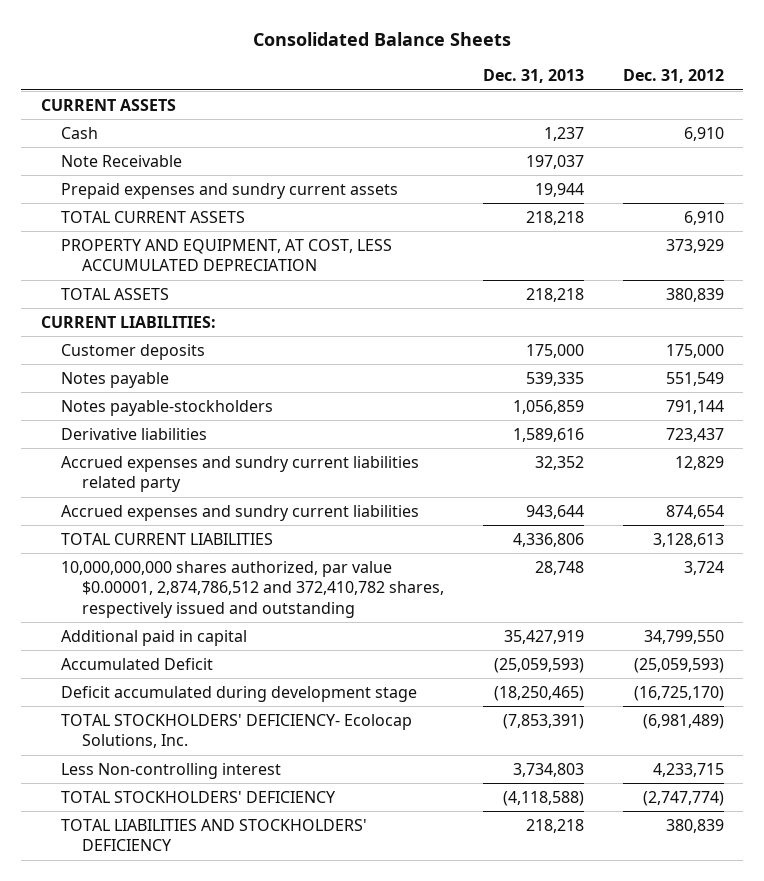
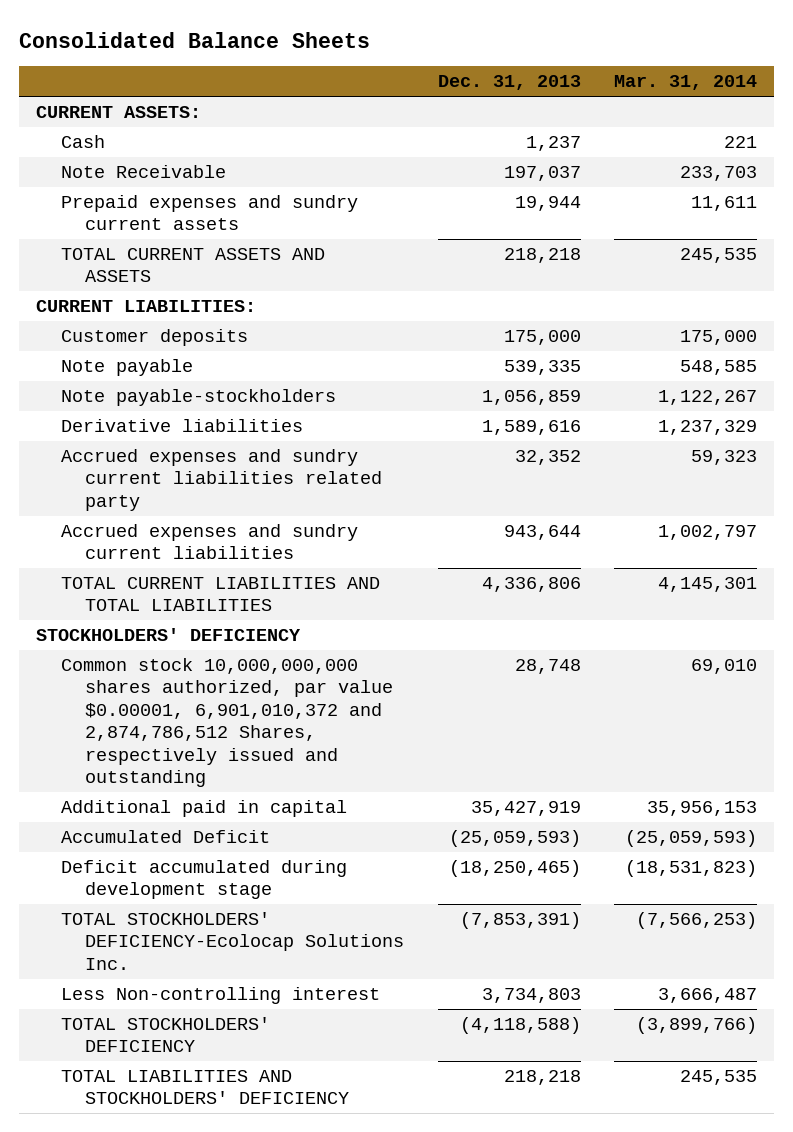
[622,69,724,84] Dec. 31, 2012 -> none
none -> [614,75,758,91] Mar. 31, 2014
[40,98,176,111] CURRENT ASSETS -> [35,106,201,119] CURRENT ASSETS:
[61,210,246,223] TOTAL CURRENT ASSETS -> none
[61,238,393,272] PROPERTY AND EQUIPMENT, AT COST, LESS ACCUMULATED DEPRECIATION -> none
[61,287,170,300] TOTAL ASSETS -> [60,248,325,283] TOTAL CURRENT ASSETS AND ASSETS
[61,371,170,388] Notes payable -> [60,359,193,377] Note payable
[61,399,274,416] Notes payable-stockholders -> [60,389,336,407] Note payable-stockholders
[61,532,274,545] TOTAL CURRENT LIABILITIES -> [60,577,380,612] TOTAL CURRENT LIABILITIES AND TOTAL LIABILITIES
none -> [35,628,301,642] STOCKHOLDERS' DEFICIENCY
[61,560,445,618] 10,000,000,000 shares authorized, par value $0.00001, 2,874,786,512 and 372,410,782 shares, respectively issued and outstanding -> [60,658,394,788] Common stock 10,000,000,000 shares authorized, par value $0.00001, 6,901,010,372 and 2,874,786,512 Shares, respectively issued and outstanding
[61,713,413,749] TOTAL STOCKHOLDERS' DEFICIENCY- Ecolocap Solutions, Inc. -> [60,912,405,970] TOTAL STOCKHOLDERS' DEFICIENCY-Ecolocap Solutions Inc.

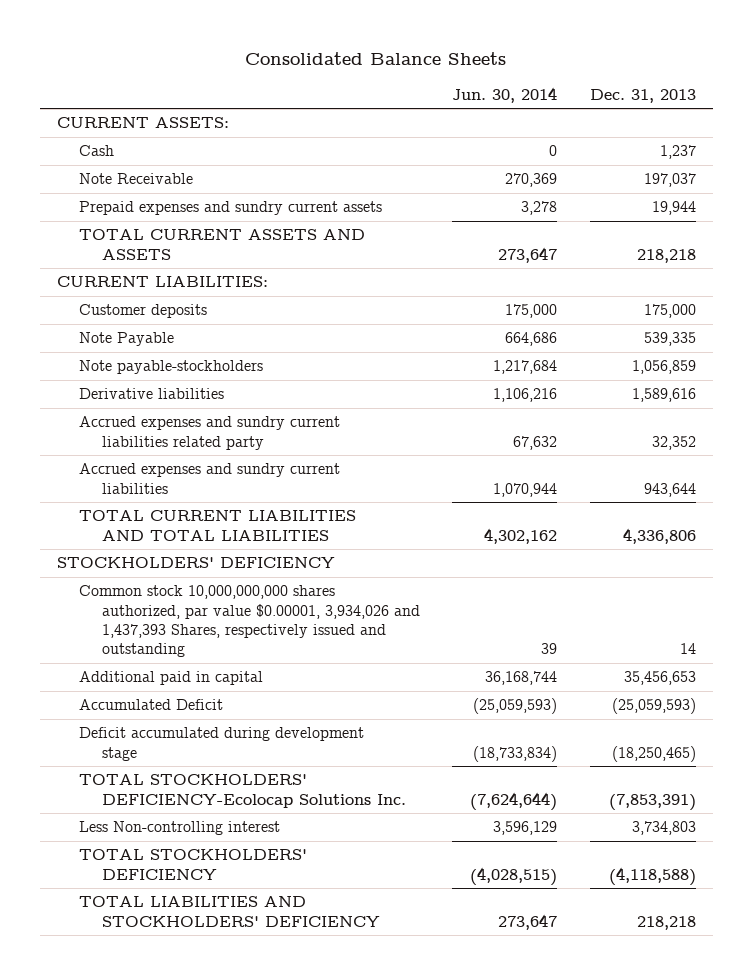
[614,75,758,91] Mar. 31, 2014 -> none
none -> [452,86,558,103] Jun. 30, 2014
[60,359,193,377] Note payable -> [79,332,175,347] Note Payable
[60,658,394,788] Common stock 10,000,000,000 shares authorized, par value $0.00001, 6,901,010,372 and 2,874,786,512 Shares, respectively issued and outstanding -> [79,585,420,658] Common stock 10,000,000,000 shares authorized, par value $0.00001, 3,934,026 and 1,437,393 Shares, respectively issued and outstanding
[514,659,581,675] 28,748 -> [680,643,697,655] 14
[470,801,581,817] 35,427,919 -> [624,671,697,686] 35,456,653

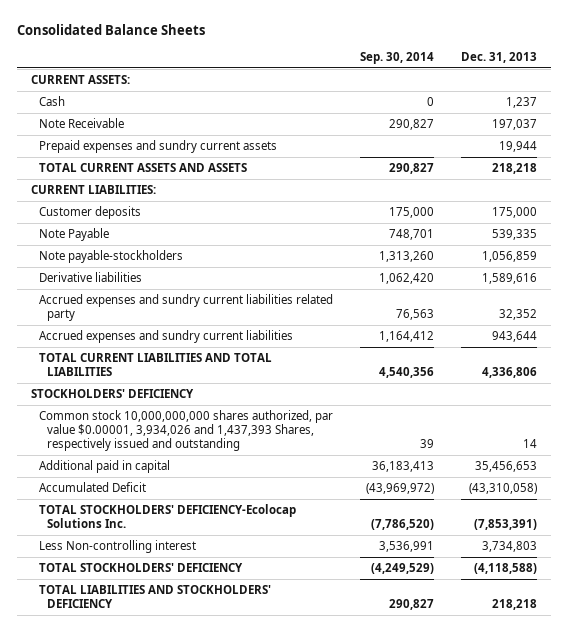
[452,86,558,103] Jun. 30, 2014 -> none
none -> [359,52,434,65] Sep. 30, 2014
[79,727,365,761] Deficit accumulated during development stage -> none
[612,698,697,715] (25,059,593) -> [469,482,538,494] (43,310,058)

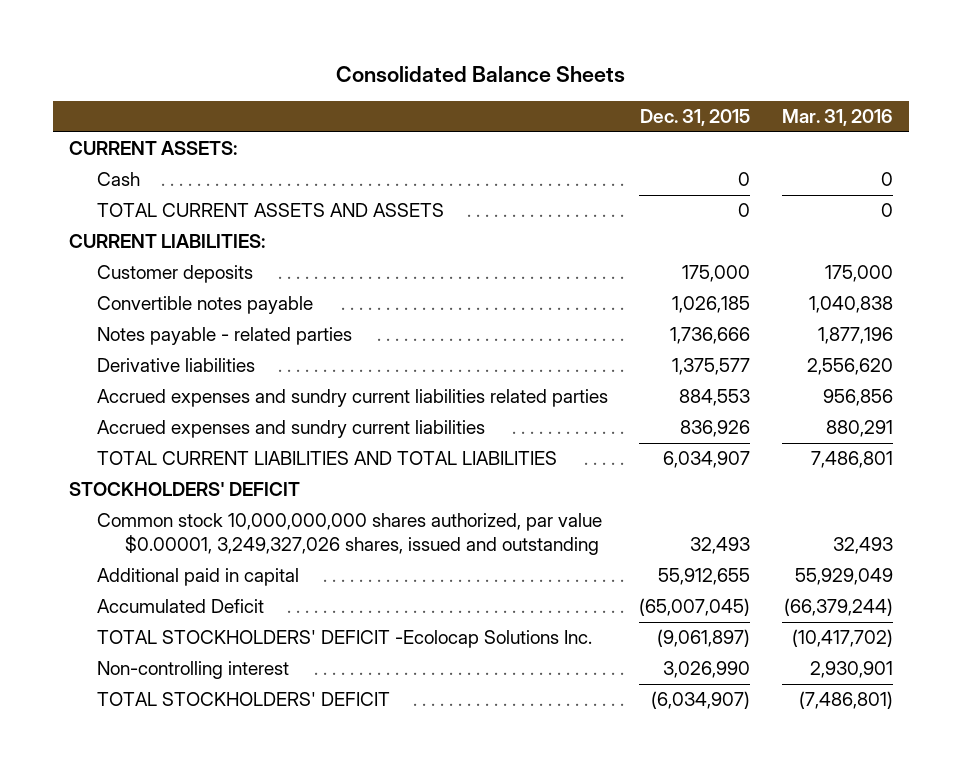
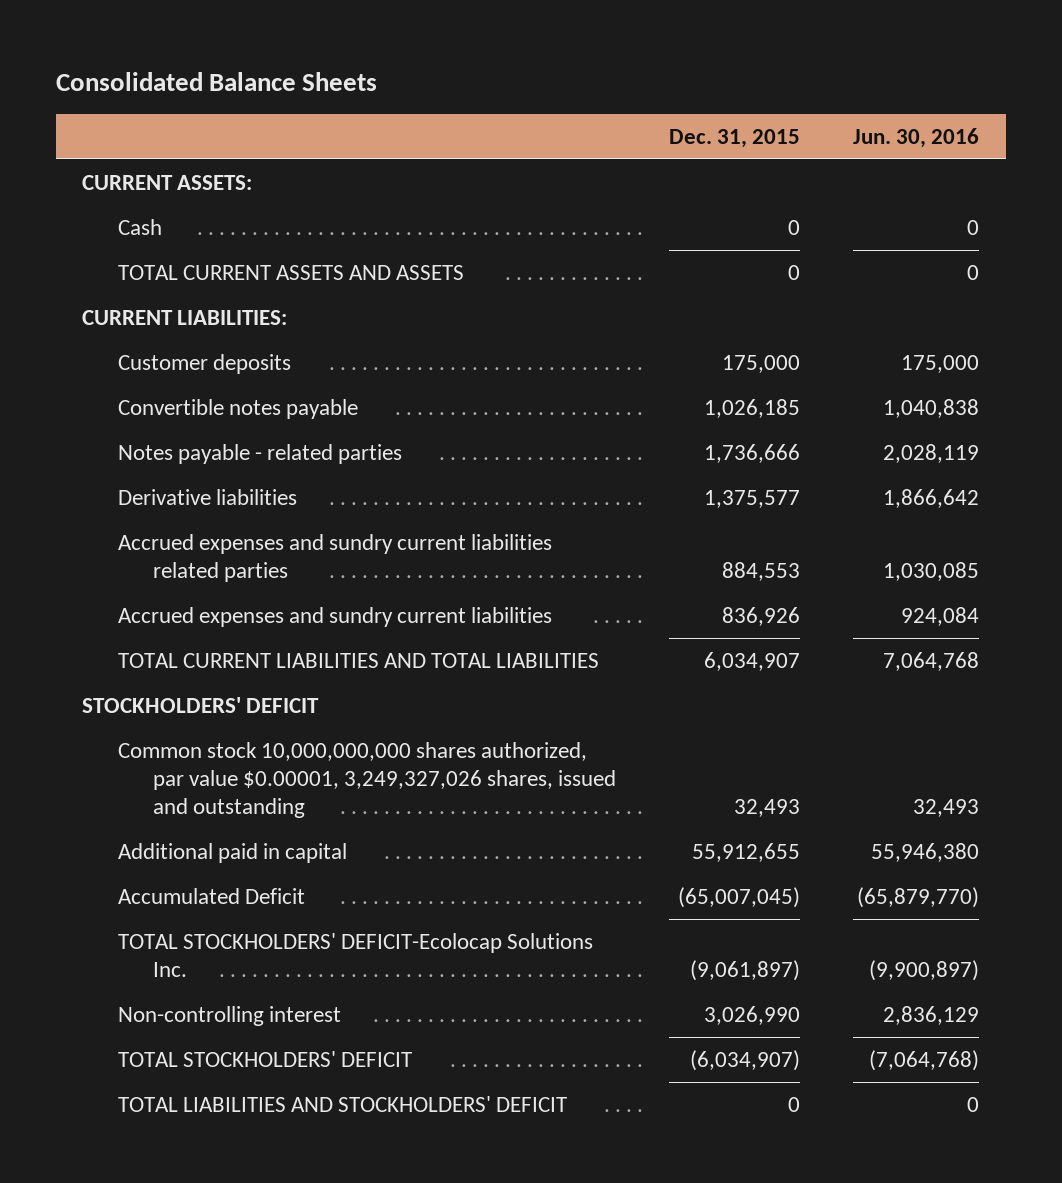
[782,109,894,127] Mar. 31, 2016 -> none
none -> [853,128,980,149] Jun. 30, 2016
[96,630,592,649] TOTAL STOCKHOLDERS' DEFICIT -Ecolocap Solutions Inc. -> [117,932,593,977] TOTAL STOCKHOLDERS' DEFICIT-Ecolocap Solutions Inc.
none -> [117,1095,567,1112] TOTAL LIABILITIES AND STOCKHOLDERS' DEFICIT

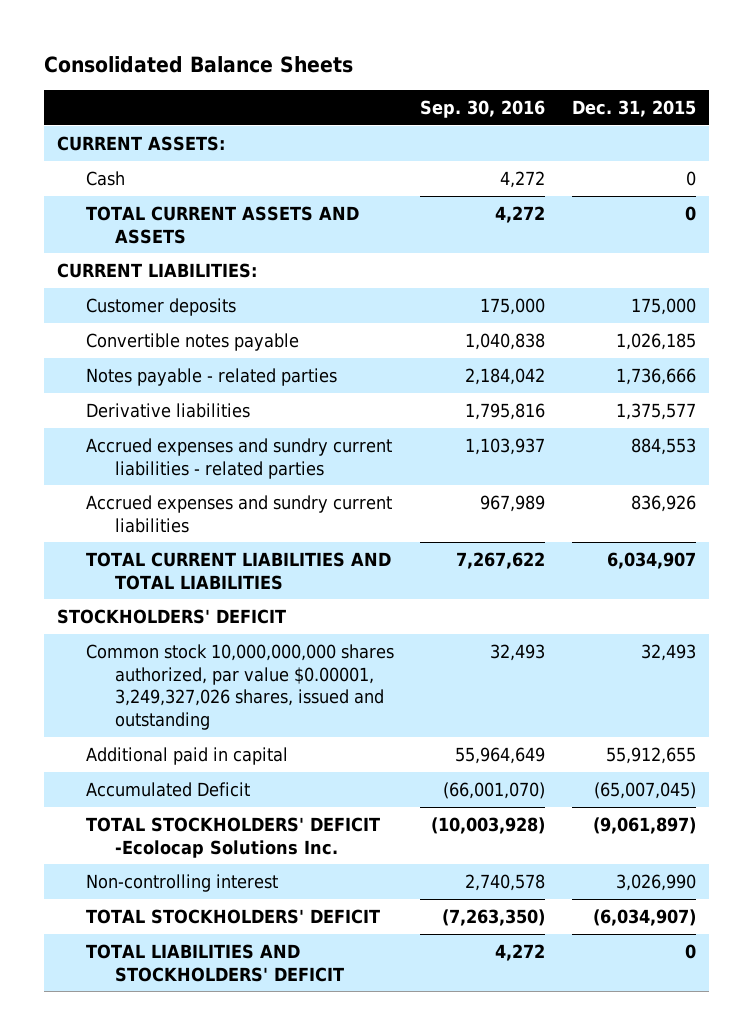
[853,128,980,149] Jun. 30, 2016 -> none
none -> [420,99,546,118] Sep. 30, 2016
[117,533,552,582] Accrued expenses and sundry current liabilities related parties -> [85,437,392,479] Accrued expenses and sundry current liabilities - related parties
[117,932,593,977] TOTAL STOCKHOLDERS' DEFICIT-Ecolocap Solutions Inc. -> [85,816,380,858] TOTAL STOCKHOLDERS' DEFICIT -Ecolocap Solutions Inc.

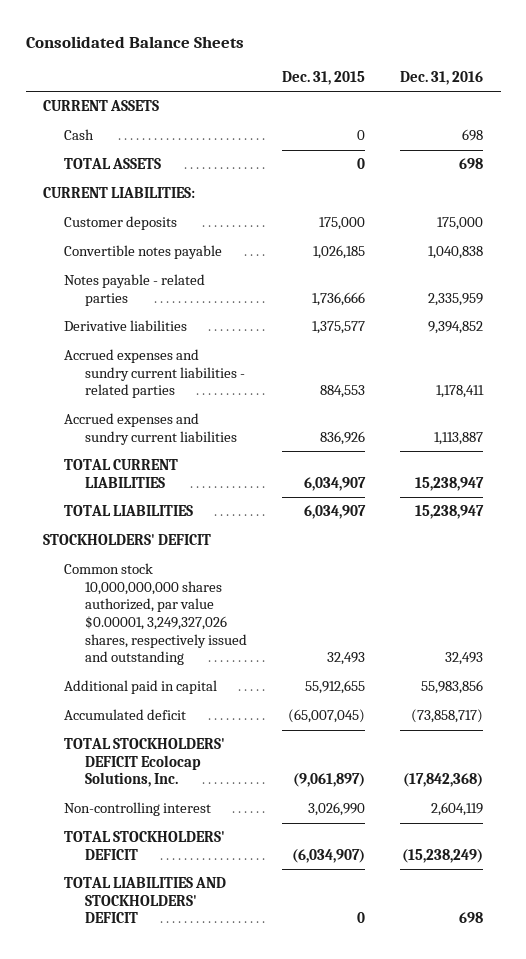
[420,99,546,118] Sep. 30, 2016 -> none
none -> [400,70,484,85] Dec. 31, 2016
[57,135,226,151] CURRENT ASSETS: -> [42,100,159,112] CURRENT ASSETS
[85,205,359,244] TOTAL CURRENT ASSETS AND ASSETS -> [64,158,162,170] TOTAL ASSETS
[85,551,391,590] TOTAL CURRENT LIABILITIES AND TOTAL LIABILITIES -> [64,459,179,488] TOTAL CURRENT LIABILITIES
none -> [64,505,194,517] TOTAL LIABILITIES
[85,643,394,730] Common stock 10,000,000,000 shares authorized, par value $0.00001, 3,249,327,026 shares, issued and outstanding -> [64,563,248,666] Common stock 10,000,000,000 shares authorized, par value $0.00001, 3,249,327,026 shares, respectively issued and outstanding
[85,781,250,797] Accumulated Deficit -> [64,709,187,721] Accumulated deficit
[85,816,380,858] TOTAL STOCKHOLDERS' DEFICIT -Ecolocap Solutions Inc. -> [64,738,226,788] TOTAL STOCKHOLDERS' DEFICIT Ecolocap Solutions, Inc.

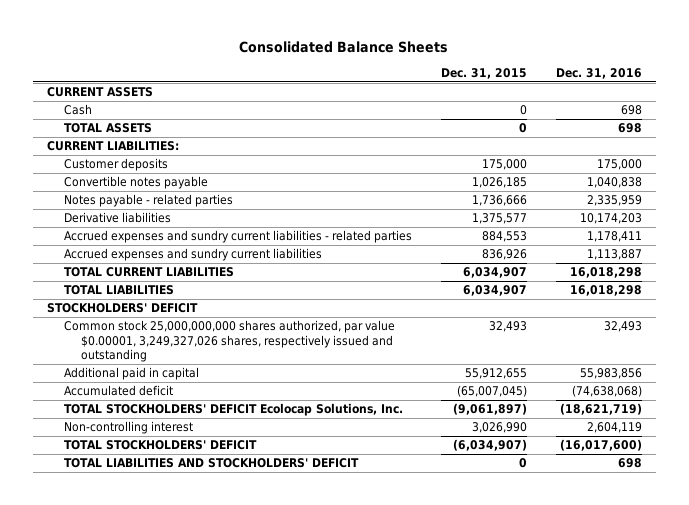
[428,321,484,335] 9,394,852 -> [579,213,642,225] 10,174,203
[415,476,485,491] 15,238,947 -> [569,267,642,279] 16,018,298
[415,505,485,520] 15,238,947 -> [569,285,642,297] 16,018,298
[64,563,248,666] Common stock 10,000,000,000 shares authorized, par value $0.00001, 3,249,327,026 shares, respectively issued and outstanding -> [64,320,396,363] Common stock 25,000,000,000 shares authorized, par value $0.00001, 3,249,327,026 shares, respectively issued and outstanding
[411,709,484,724] (73,858,717) -> [571,385,642,398] (74,638,068)
[403,773,484,788] (17,842,368) -> [559,403,642,416] (18,621,719)
[402,848,484,863] (15,238,249) -> [559,439,642,452] (16,017,600)

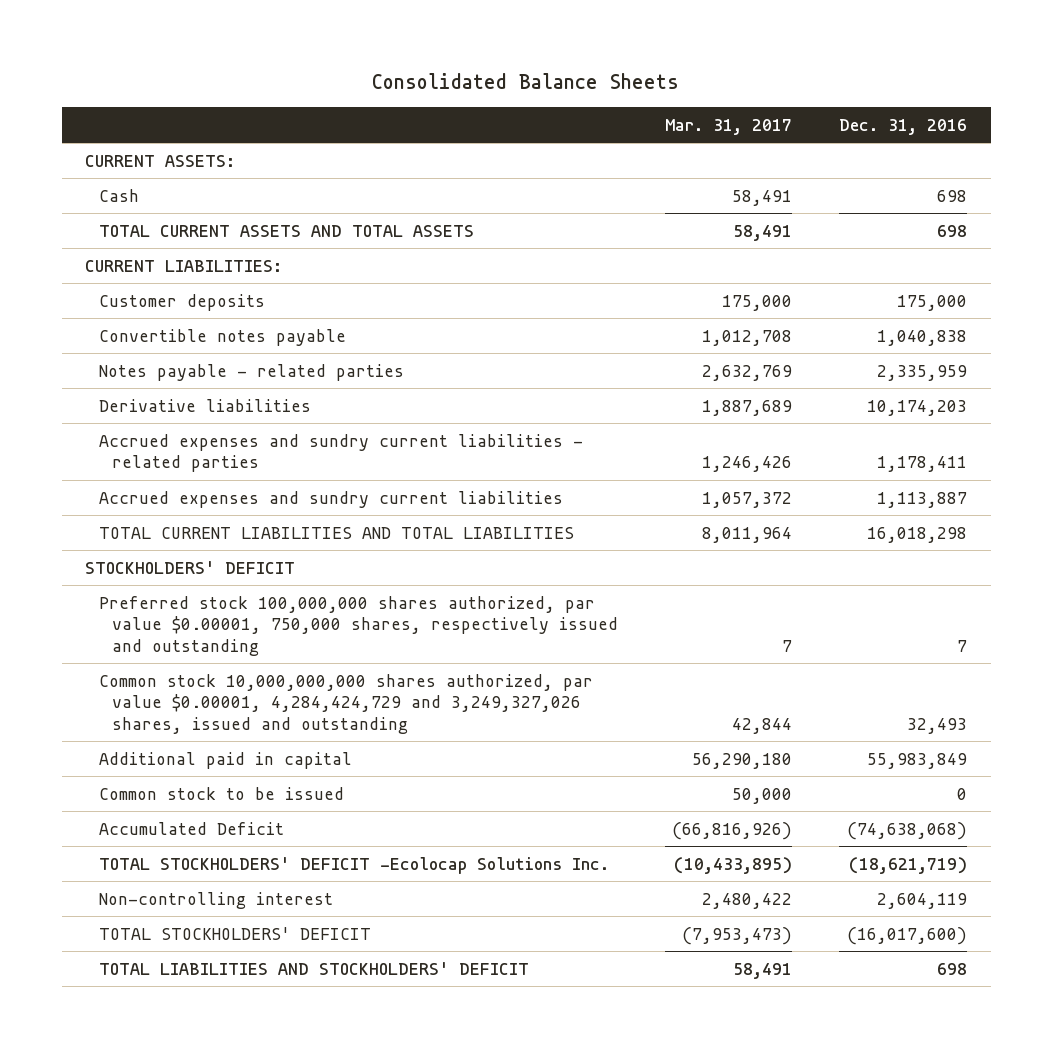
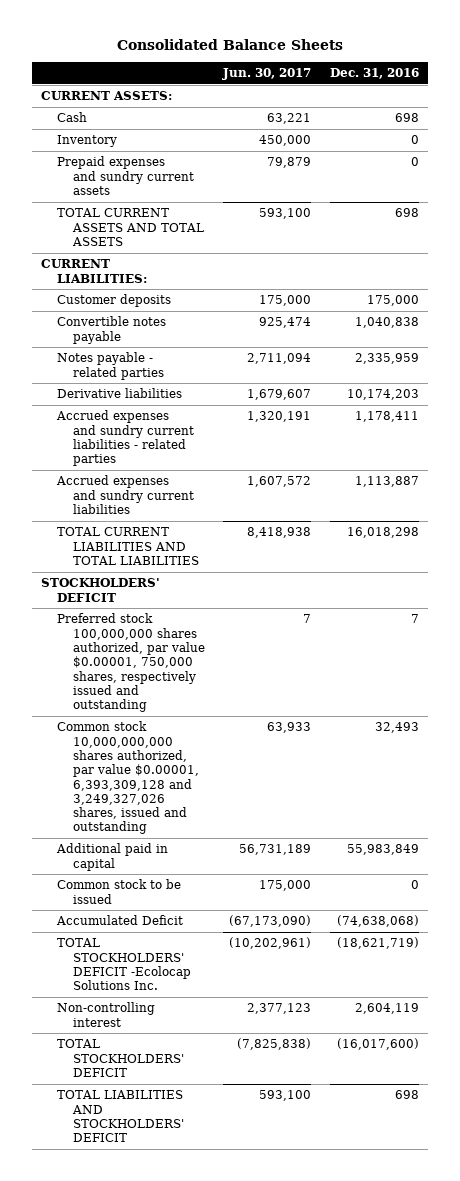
[665,118,793,135] Mar. 31, 2017 -> none
none -> [222,68,312,81] Jun. 30, 2017
none -> [56,135,117,148] Inventory
none -> [56,156,194,195] Prepaid expenses and sundry current assets
[98,673,593,734] Common stock 10,000,000,000 shares authorized, par value $0.00001, 4,284,424,729 and 3,249,327,026 shares, issued and outstanding -> [56,721,199,835] Common stock 10,000,000,000 shares authorized, par value $0.00001, 6,393,309,128 and 3,249,327,026 shares, issued and outstanding

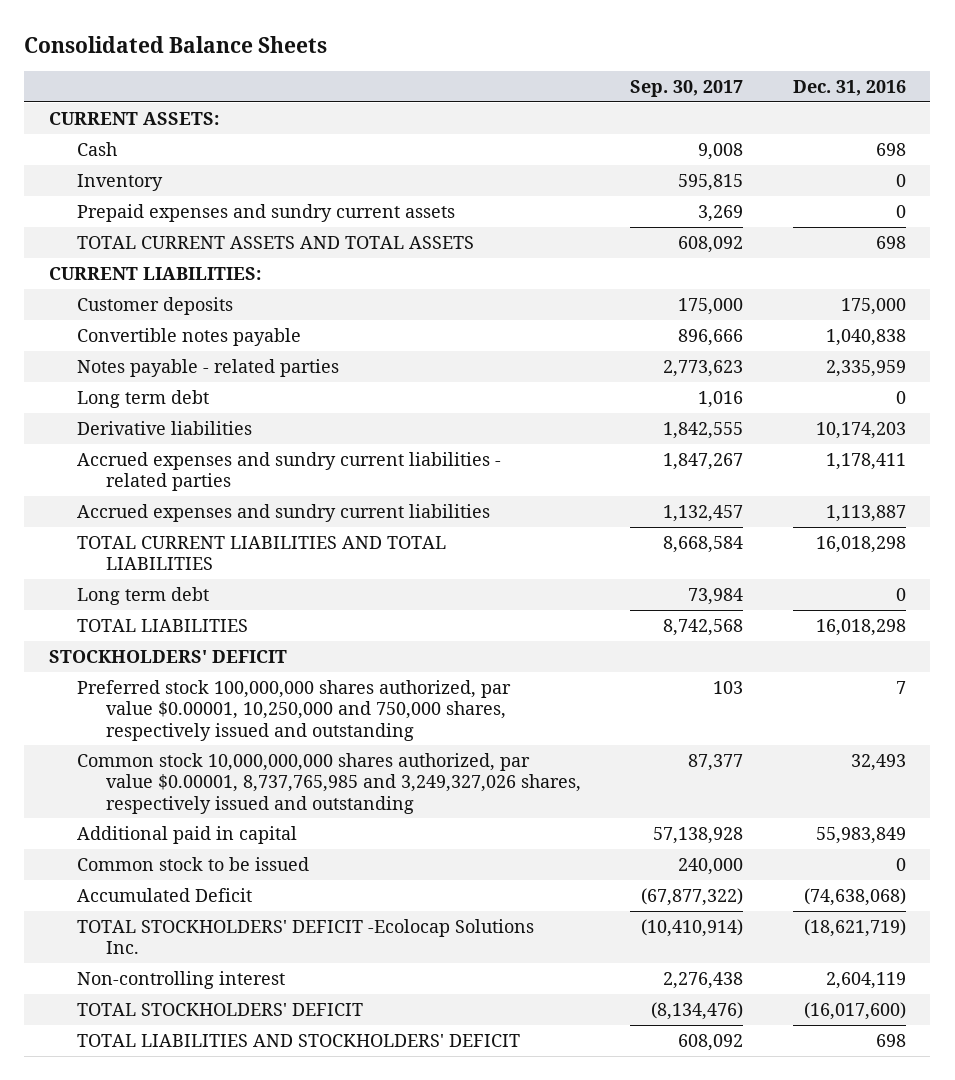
[222,68,312,81] Jun. 30, 2017 -> none
none -> [630,79,744,97] Sep. 30, 2017
none -> [77,389,210,408] Long term debt
none -> [77,586,210,605] Long term debt
none -> [77,618,249,632] TOTAL LIABILITIES
[56,613,205,713] Preferred stock 100,000,000 shares authorized, par value $0.00001, 750,000 shares, respectively issued and outstanding -> [77,679,512,741] Preferred stock 100,000,000 shares authorized, par value $0.00001, 10,250,000 and 750,000 shares, respectively issued and outstanding
[56,721,199,835] Common stock 10,000,000,000 shares authorized, par value $0.00001, 6,393,309,128 and 3,249,327,026 shares, issued and outstanding -> [77,752,581,814] Common stock 10,000,000,000 shares authorized, par value $0.00001, 8,737,765,985 and 3,249,327,026 shares, respectively issued and outstanding

